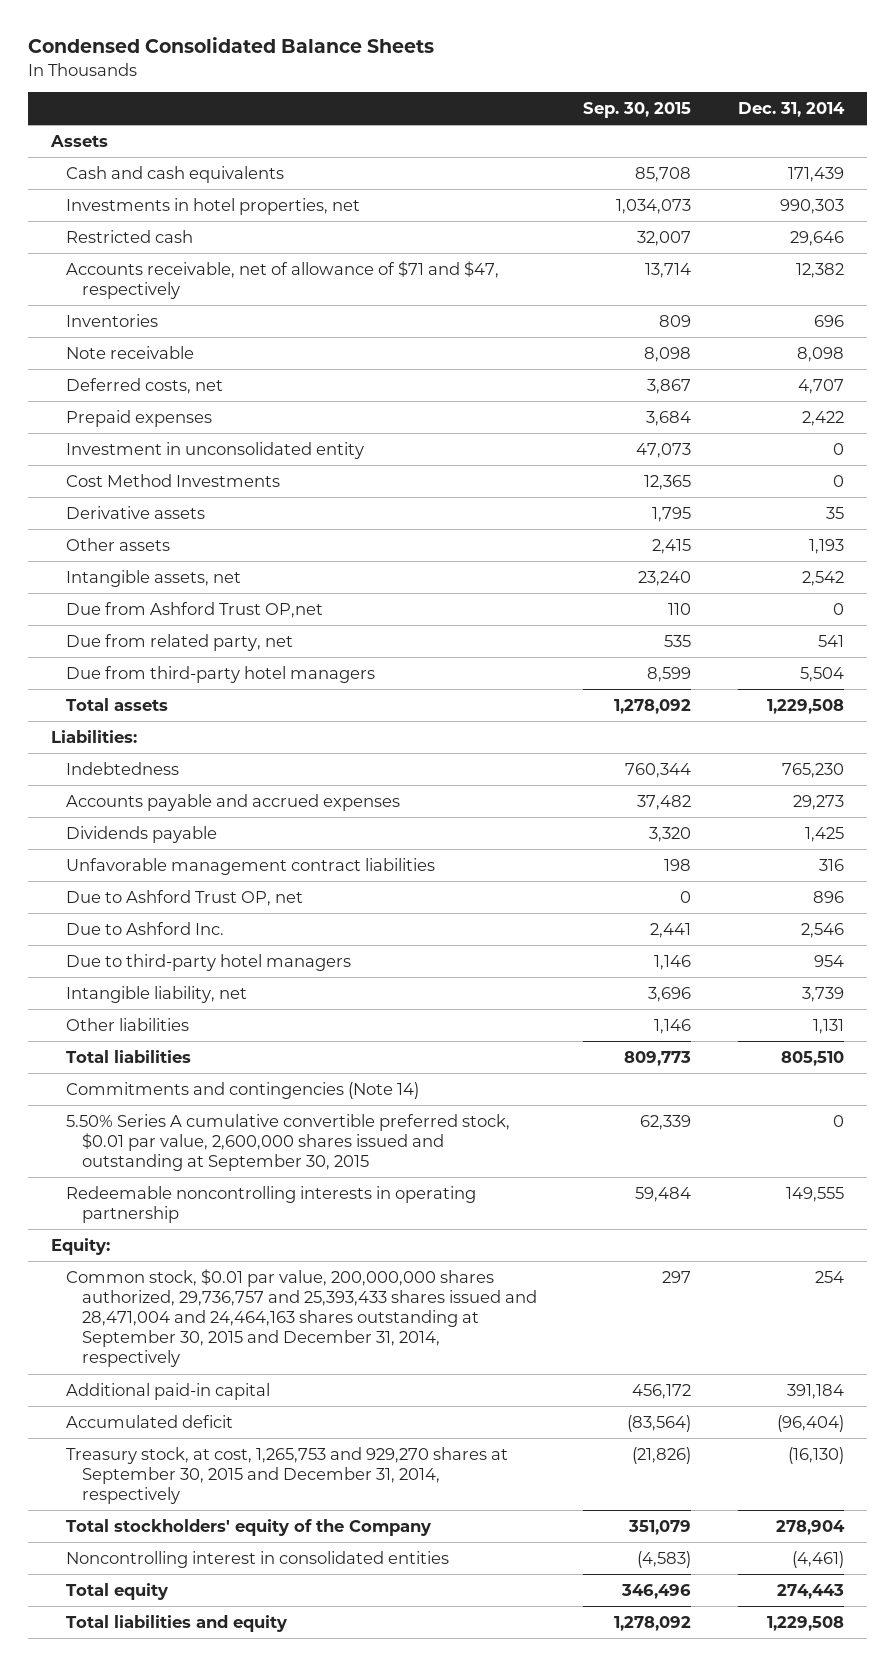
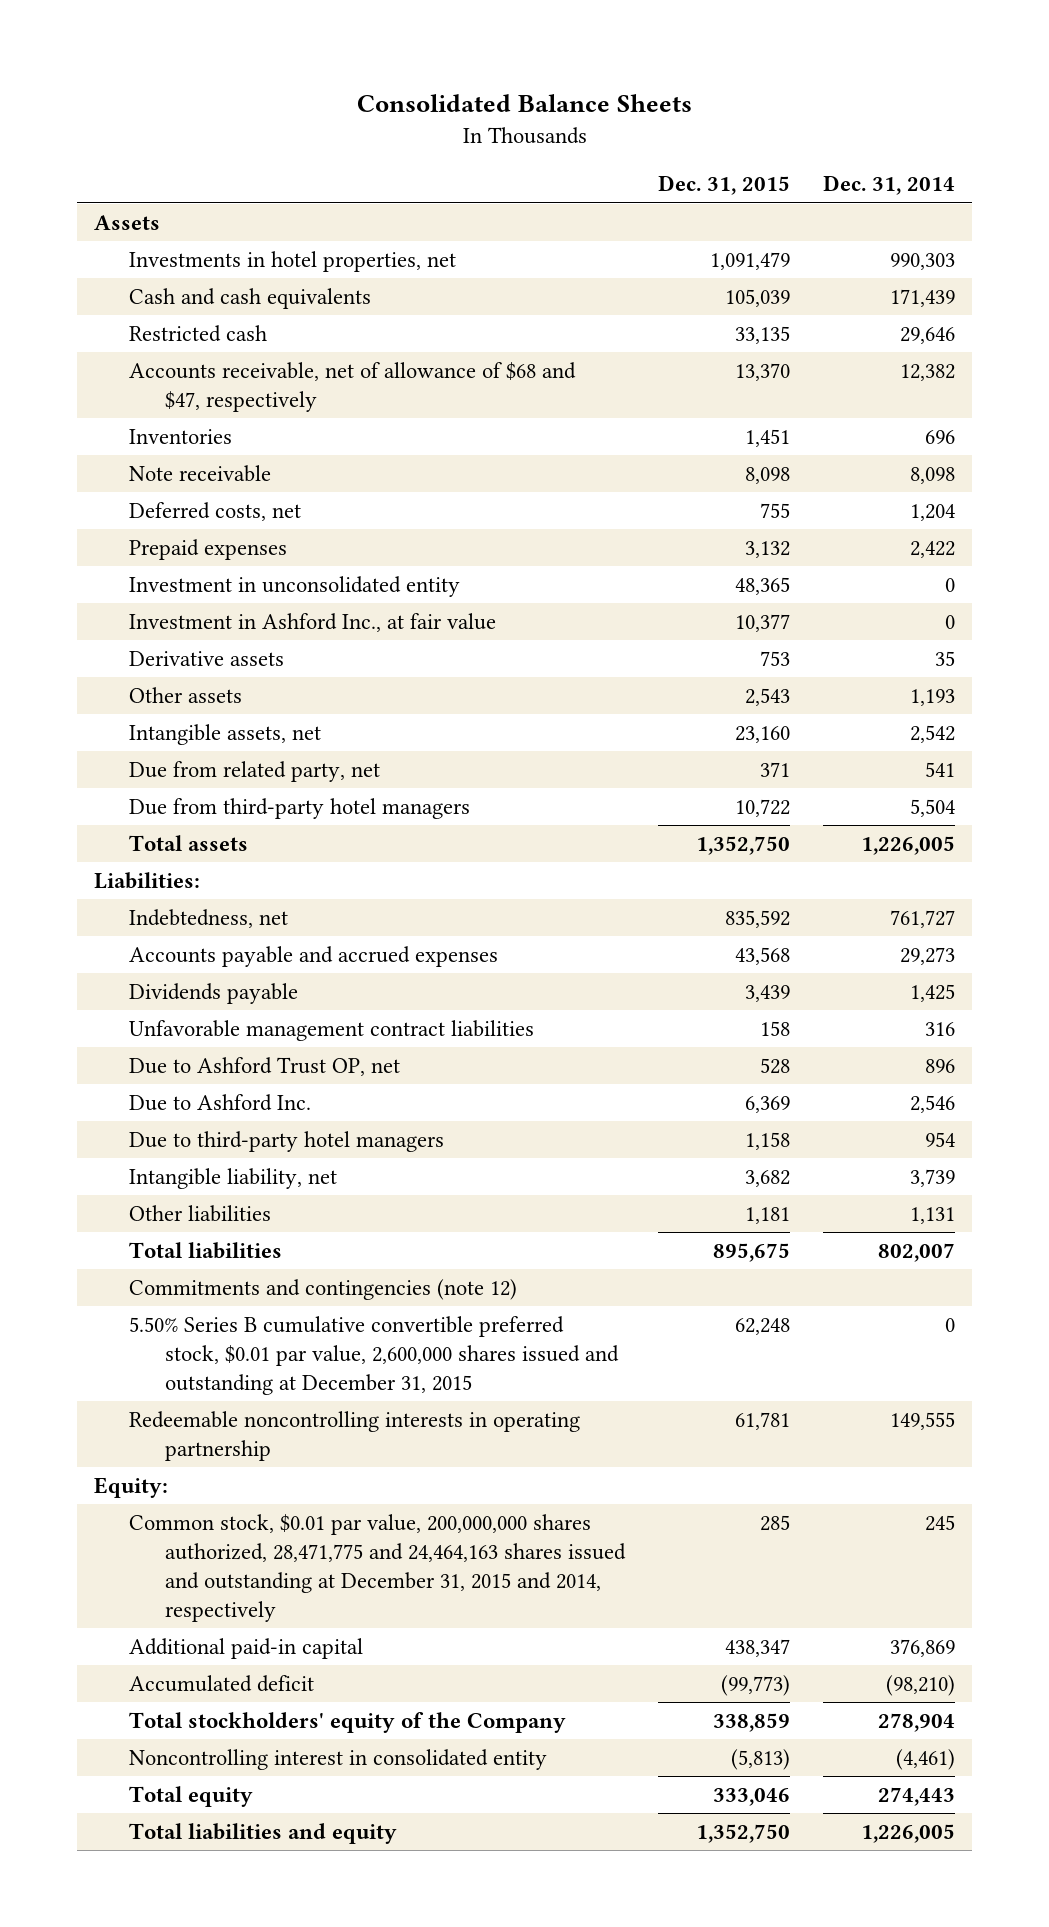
[27,37,434,54] Condensed Consolidated Balance Sheets -> [356,94,692,113] Consolidated Balance Sheets
[583,102,692,119] Sep. 30, 2015 -> none
none -> [657,175,790,196] Dec. 31, 2015
[66,165,285,183] Cash and cash equivalents -> [129,287,372,309] Cash and cash equivalents
[66,260,500,299] Accounts receivable, net of allowance of $71 and $47, respectively -> [129,361,577,412] Accounts receivable, net of allowance of $68 and $47, respectively
[797,378,844,394] 4,707 -> [910,503,956,521] 1,204
[66,473,281,487] Cost Method Investments -> [129,612,497,632] Investment in Ashford Inc., at fair value
[66,601,324,618] Due from Ashford Trust OP,net -> none
[766,698,844,714] 1,229,508 -> [861,835,956,855] 1,226,005
[66,761,180,775] Indebtedness -> [129,908,289,928] Indebtedness, net
[781,762,844,778] 765,230 -> [890,909,956,928] 761,727
[780,1050,844,1066] 805,510 -> [878,1242,956,1262] 802,007
[66,1081,420,1099] Commitments and contingencies (Note 14) -> [129,1278,518,1300] Commitments and contingencies (note 12)
[66,1113,511,1172] 5.50% Series A cumulative convertible preferred stock, $0.01 par value, 2,600,000 shares issued and outstanding at September 30, 2015 -> [129,1315,619,1395] 5.50% Series B cumulative convertible preferred stock, $0.01 par value, 2,600,000 shares issued and outstanding at December 31, 2015
[66,1446,509,1505] Treasury stock, at cost, 1,265,753 and 929,270 shares at September 30, 2015 and December 31, 2014, respectively -> none
[66,1268,537,1368] Common stock, $0.01 par value, 200,000,000 shares authorized, 29,736,757 and 25,393,433 shares issued and 28,471,004 and 24,464,163 shares outstanding at September 30, 2015 and December 31, 2014, respectively -> [129,1513,626,1622] Common stock, $0.01 par value, 200,000,000 shares authorized, 28,471,775 and 24,464,163 shares issued and outstanding at December 31, 2015 and 2014, respectively
[814,1270,844,1283] 254 -> [925,1514,956,1531] 245
[786,1383,844,1399] 391,184 -> [890,1638,956,1657] 376,869
[776,1414,844,1432] (96,404) -> [886,1674,956,1696] (98,210)
[66,1550,450,1568] Noncontrolling interest in consolidated entities -> [129,1748,548,1770] Noncontrolling interest in consolidated entity
[766,1615,844,1631] 1,229,508 -> [861,1823,956,1843] 1,226,005

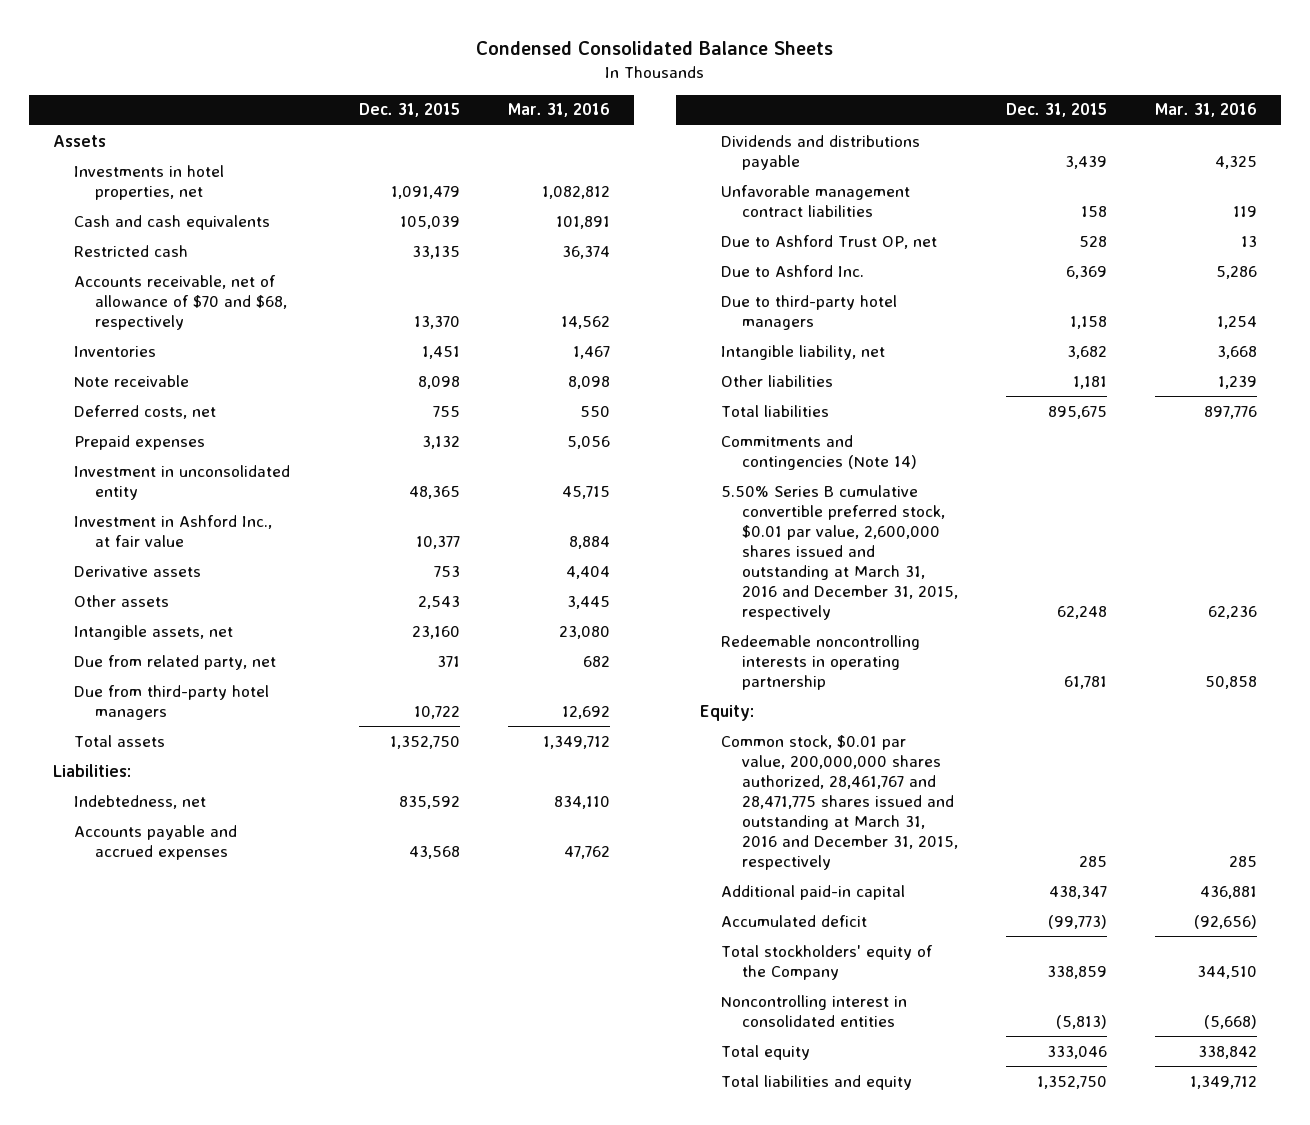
[356,94,692,113] Consolidated Balance Sheets -> [476,41,834,56] Condensed Consolidated Balance Sheets
[823,175,956,196] Dec. 31, 2014 -> none
none -> [508,103,611,118] Mar. 31, 2016
[129,361,577,412] Accounts receivable, net of allowance of $68 and $47, respectively -> [74,274,288,330] Accounts receivable, net of allowance of $70 and $68, respectively
[129,982,299,1004] Dividends payable -> [721,134,921,170] Dividends and distributions payable
[129,1278,518,1300] Commitments and contingencies (note 12) -> [721,434,918,470] Commitments and contingencies (Note 14)
[129,1315,619,1395] 5.50% Series B cumulative convertible preferred stock, $0.01 par value, 2,600,000 shares issued and outstanding at December 31, 2015 -> [721,484,959,621] 5.50% Series B cumulative convertible preferred stock, $0.01 par value, 2,600,000 shares issued and outstanding at March 31, 2016 and December 31, 2015, respectively
[129,1513,626,1622] Common stock, $0.01 par value, 200,000,000 shares authorized, 28,471,775 and 24,464,163 shares issued and outstanding at December 31, 2015 and 2014, respectively -> [721,734,959,871] Common stock, $0.01 par value, 200,000,000 shares authorized, 28,461,767 and 28,471,775 shares issued and outstanding at March 31, 2016 and December 31, 2015, respectively
[129,1748,548,1770] Noncontrolling interest in consolidated entity -> [721,994,908,1027] Noncontrolling interest in consolidated entities

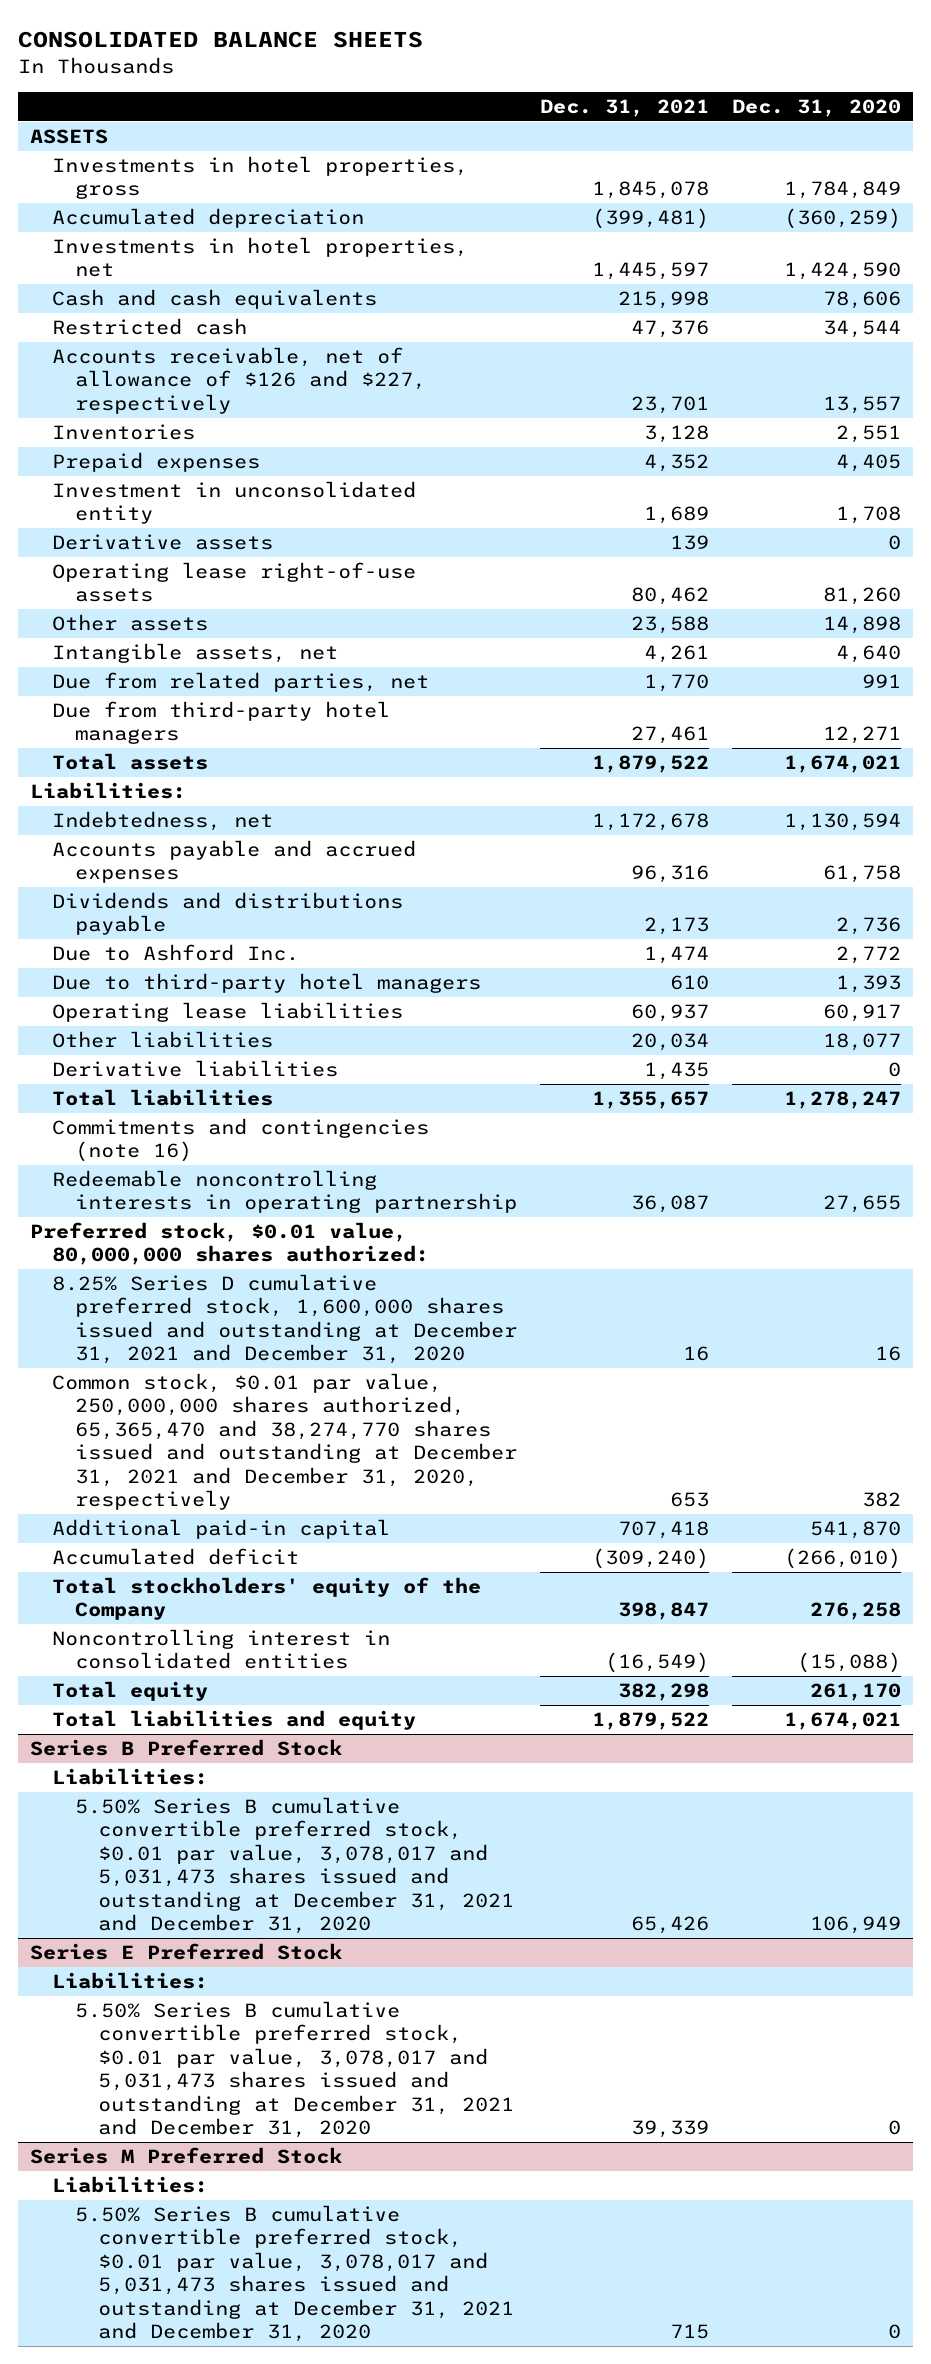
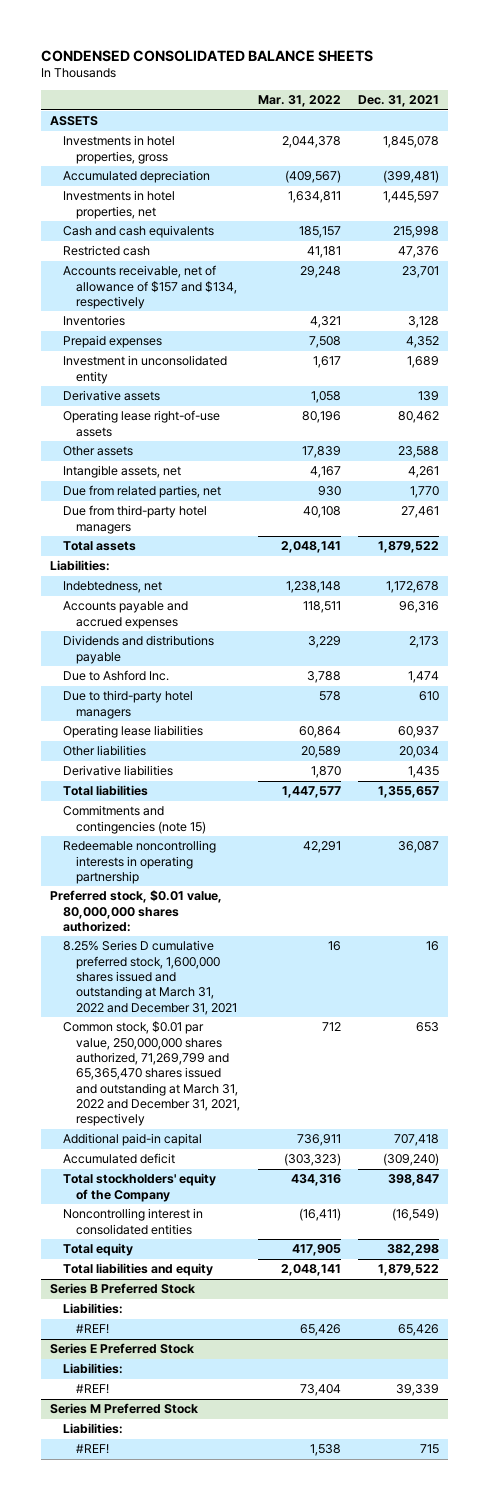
[18,31,424,49] CONSOLIDATED BALANCE SHEETS -> [41,49,374,62] CONDENSED CONSOLIDATED BALANCE SHEETS
[732,98,902,117] Dec. 31, 2020 -> none
none -> [257,95,341,108] Mar. 31, 2022
[52,346,427,414] Accounts receivable, net of allowance of $126 and $227, respectively -> [63,265,238,309] Accounts receivable, net of allowance of $157 and $134, respectively
[52,1117,430,1163] Commitments and contingencies (note 16) -> [63,805,207,834] Commitments and contingencies (note 15)
[52,1273,518,1365] 8.25% Series D cumulative preferred stock, 1,600,000 shares issued and outstanding at December 31, 2021 and December 31, 2020 -> [63,940,238,1015] 8.25% Series D cumulative preferred stock, 1,600,000 shares issued and outstanding at March 31, 2022 and December 31, 2021
[52,1372,518,1511] Common stock, $0.01 par value, 250,000,000 shares authorized, 65,365,470 and 38,274,770 shares issued and outstanding at December 31, 2021 and December 31, 2020, respectively -> [63,1021,241,1127] Common stock, $0.01 par value, 250,000,000 shares authorized, 71,269,799 and 65,365,470 shares issued and outstanding at March 31, 2022 and December 31, 2021, respectively
[75,1796,514,1935] 5.50% Series B cumulative convertible preferred stock, $0.01 par value, 3,078,017 and 5,031,473 shares issued and outstanding at December 31, 2021 and December 31, 2020 -> [76,1324,110,1335] #REF!
[75,2000,514,2139] 5.50% Series B cumulative convertible preferred stock, $0.01 par value, 3,078,017 and 5,031,473 shares issued and outstanding at December 31, 2021 and December 31, 2020 -> [76,1384,110,1395] #REF!
[75,2204,514,2343] 5.50% Series B cumulative convertible preferred stock, $0.01 par value, 3,078,017 and 5,031,473 shares issued and outstanding at December 31, 2021 and December 31, 2020 -> [76,1444,110,1455] #REF!

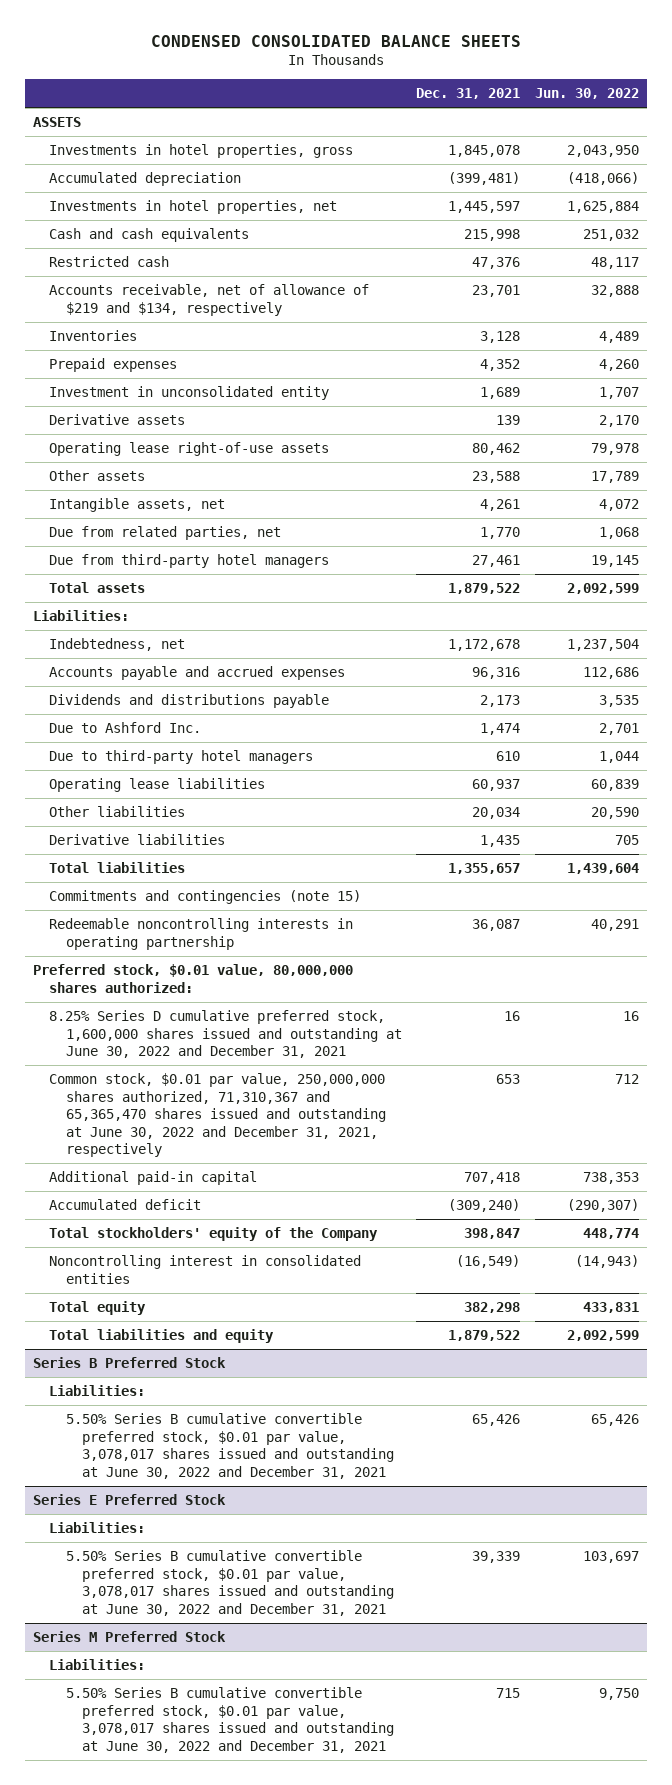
[257,95,341,108] Mar. 31, 2022 -> none
none -> [535,88,640,100] Jun. 30, 2022
[63,265,238,309] Accounts receivable, net of allowance of $157 and $134, respectively -> [49,284,370,316] Accounts receivable, net of allowance of $219 and $134, respectively
[63,940,238,1015] 8.25% Series D cumulative preferred stock, 1,600,000 shares issued and outstanding at March 31, 2022 and December 31, 2021 -> [49,1010,402,1059] 8.25% Series D cumulative preferred stock, 1,600,000 shares issued and outstanding at June 30, 2022 and December 31, 2021
[63,1021,241,1127] Common stock, $0.01 par value, 250,000,000 shares authorized, 71,269,799 and 65,365,470 shares issued and outstanding at March 31, 2022 and December 31, 2021, respectively -> [49,1073,386,1158] Common stock, $0.01 par value, 250,000,000 shares authorized, 71,310,367 and 65,365,470 shares issued and outstanding at June 30, 2022 and December 31, 2021, respectively
[76,1324,110,1335] #REF! -> [65,1413,395,1479] 5.50% Series B cumulative convertible preferred stock, $0.01 par value, 3,078,017 shares issued and outstanding at June 30, 2022 and December 31, 2021
[76,1384,110,1395] #REF! -> [65,1550,395,1616] 5.50% Series B cumulative convertible preferred stock, $0.01 par value, 3,078,017 shares issued and outstanding at June 30, 2022 and December 31, 2021
[76,1444,110,1455] #REF! -> [65,1687,395,1753] 5.50% Series B cumulative convertible preferred stock, $0.01 par value, 3,078,017 shares issued and outstanding at June 30, 2022 and December 31, 2021

